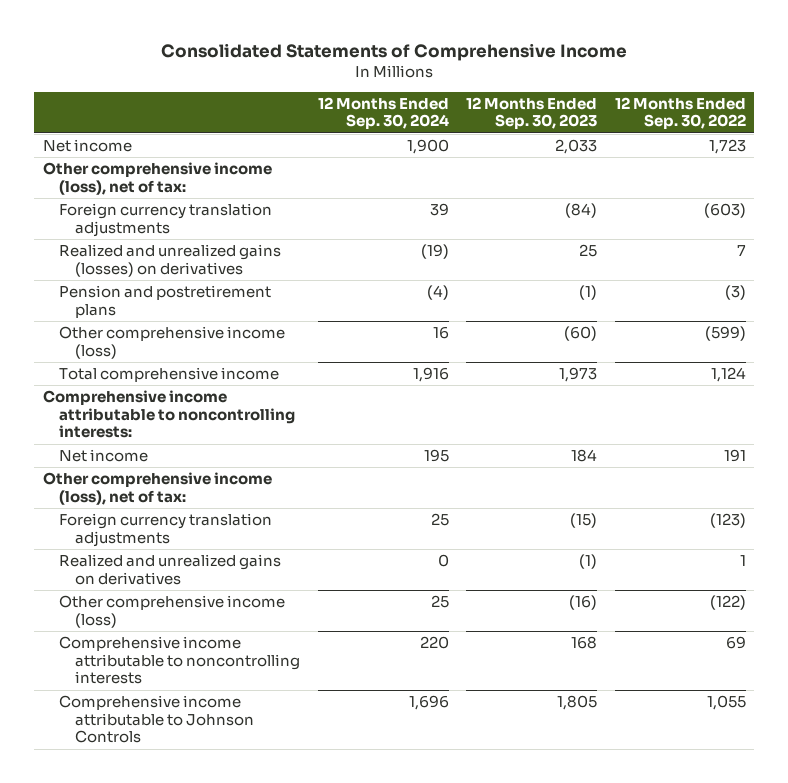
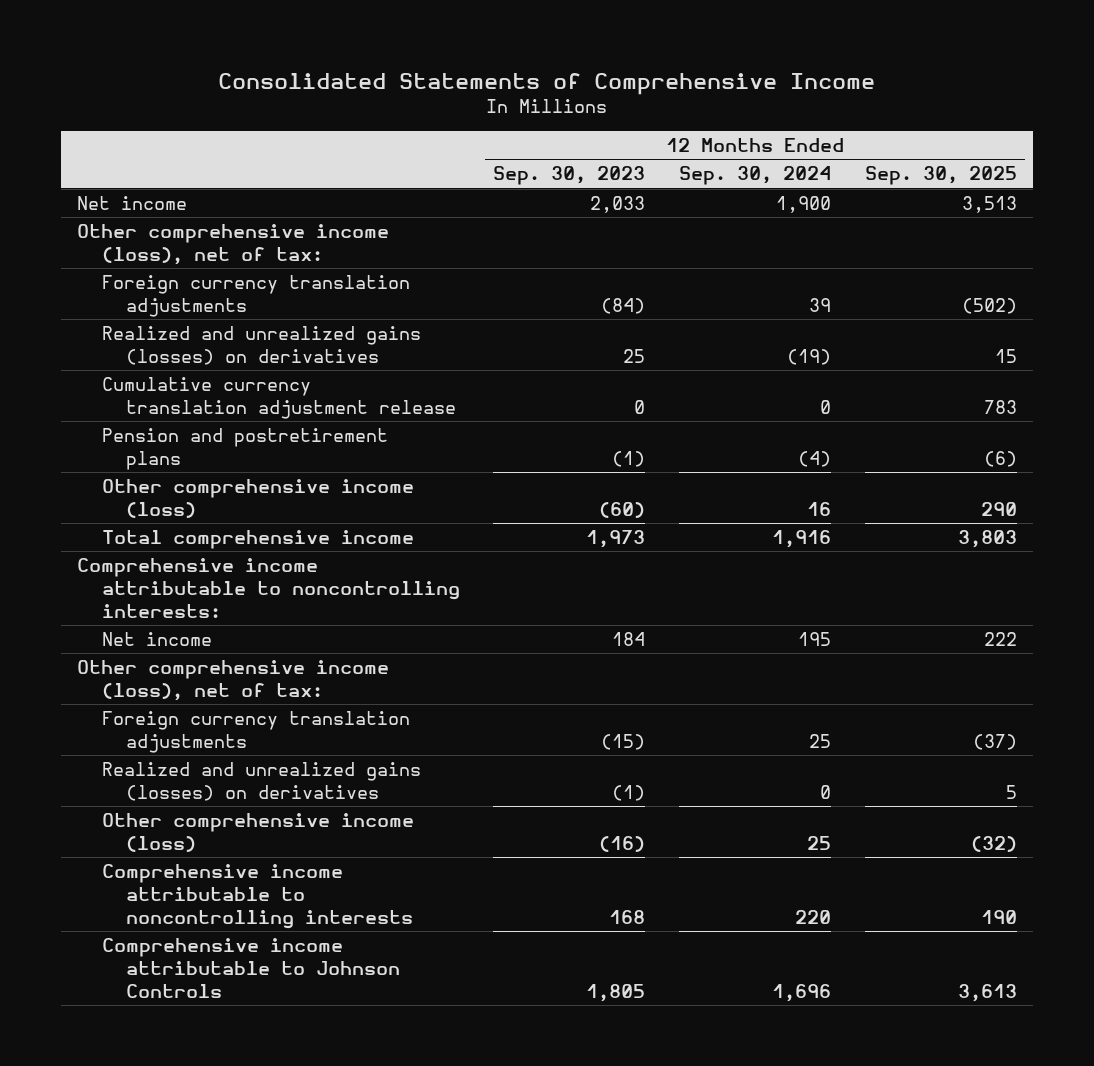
[614,96,746,130] 12 Months Ended Sep. 30, 2022 -> none
none -> [864,166,1017,186] Sep. 30, 2025
none -> [101,376,457,419] Cumulative currency translation adjustment release
[58,553,281,585] Realized and unrealized gains on derivatives -> [101,761,421,801] Realized and unrealized gains (losses) on derivatives

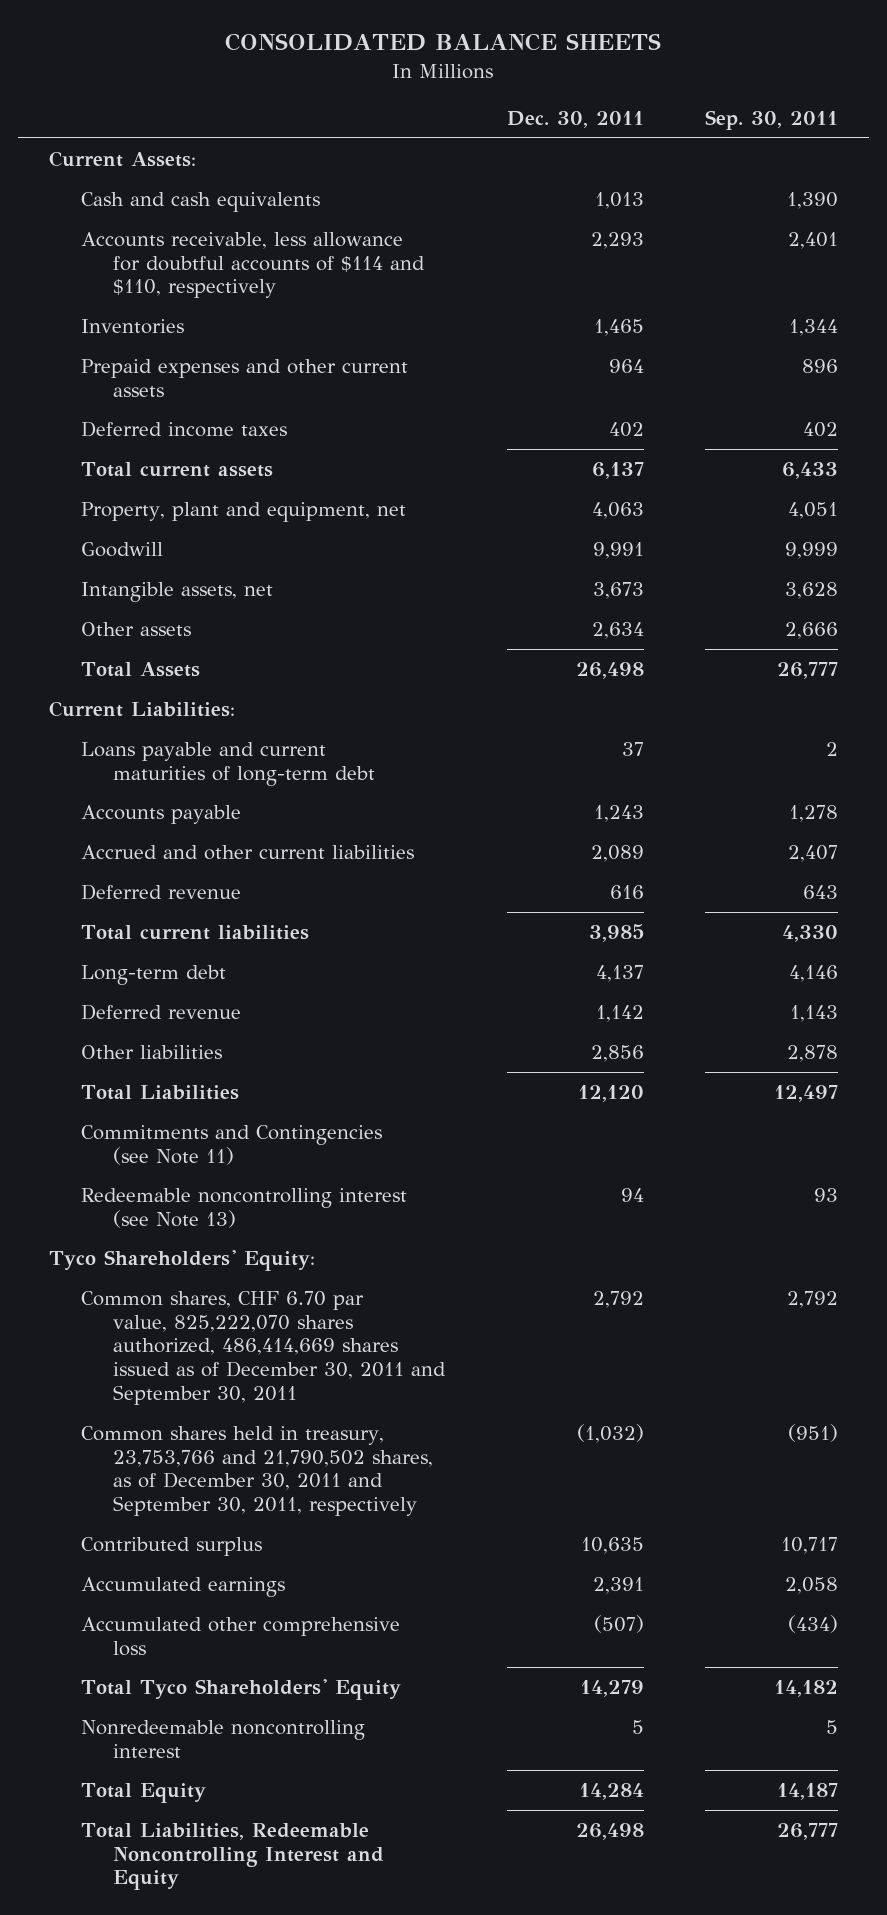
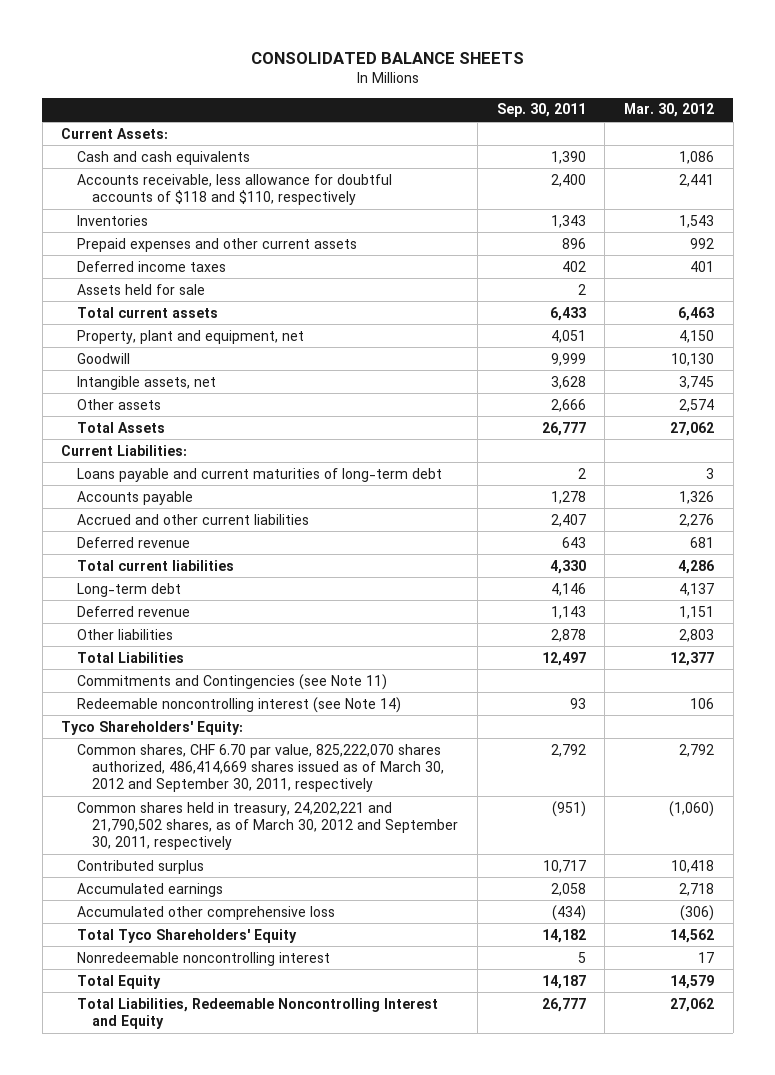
[506,111,644,129] Dec. 30, 2011 -> none
none -> [623,103,714,118] Mar. 30, 2012
[80,231,426,299] Accounts receivable, less allowance for doubtful accounts of $114 and $110, respectively -> [76,173,392,205] Accounts receivable, less allowance for doubtful accounts of $118 and $110, respectively
[788,231,839,249] 2,401 -> [550,173,586,187] 2,400
[789,318,839,336] 1,344 -> [550,214,586,228] 1,343
none -> [76,283,205,295] Assets held for sale
[80,1187,407,1228] Redeemable noncontrolling interest (see Note 13) -> [76,696,401,713] Redeemable noncontrolling interest (see Note 14)
[80,1290,447,1406] Common shares, CHF 6.70 par value, 825,222,070 shares authorized, 486,414,669 shares issued as of December 30, 2011 and September 30, 2011 -> [76,743,445,793] Common shares, CHF 6.70 par value, 825,222,070 shares authorized, 486,414,669 shares issued as of March 30, 2012 and September 30, 2011, respectively
[80,1425,434,1517] Common shares held in treasury, 23,753,766 and 21,790,502 shares, as of December 30, 2011 and September 30, 2011, respectively -> [76,801,459,851] Common shares held in treasury, 24,202,221 and 21,790,502 shares, as of March 30, 2012 and September 30, 2011, respectively

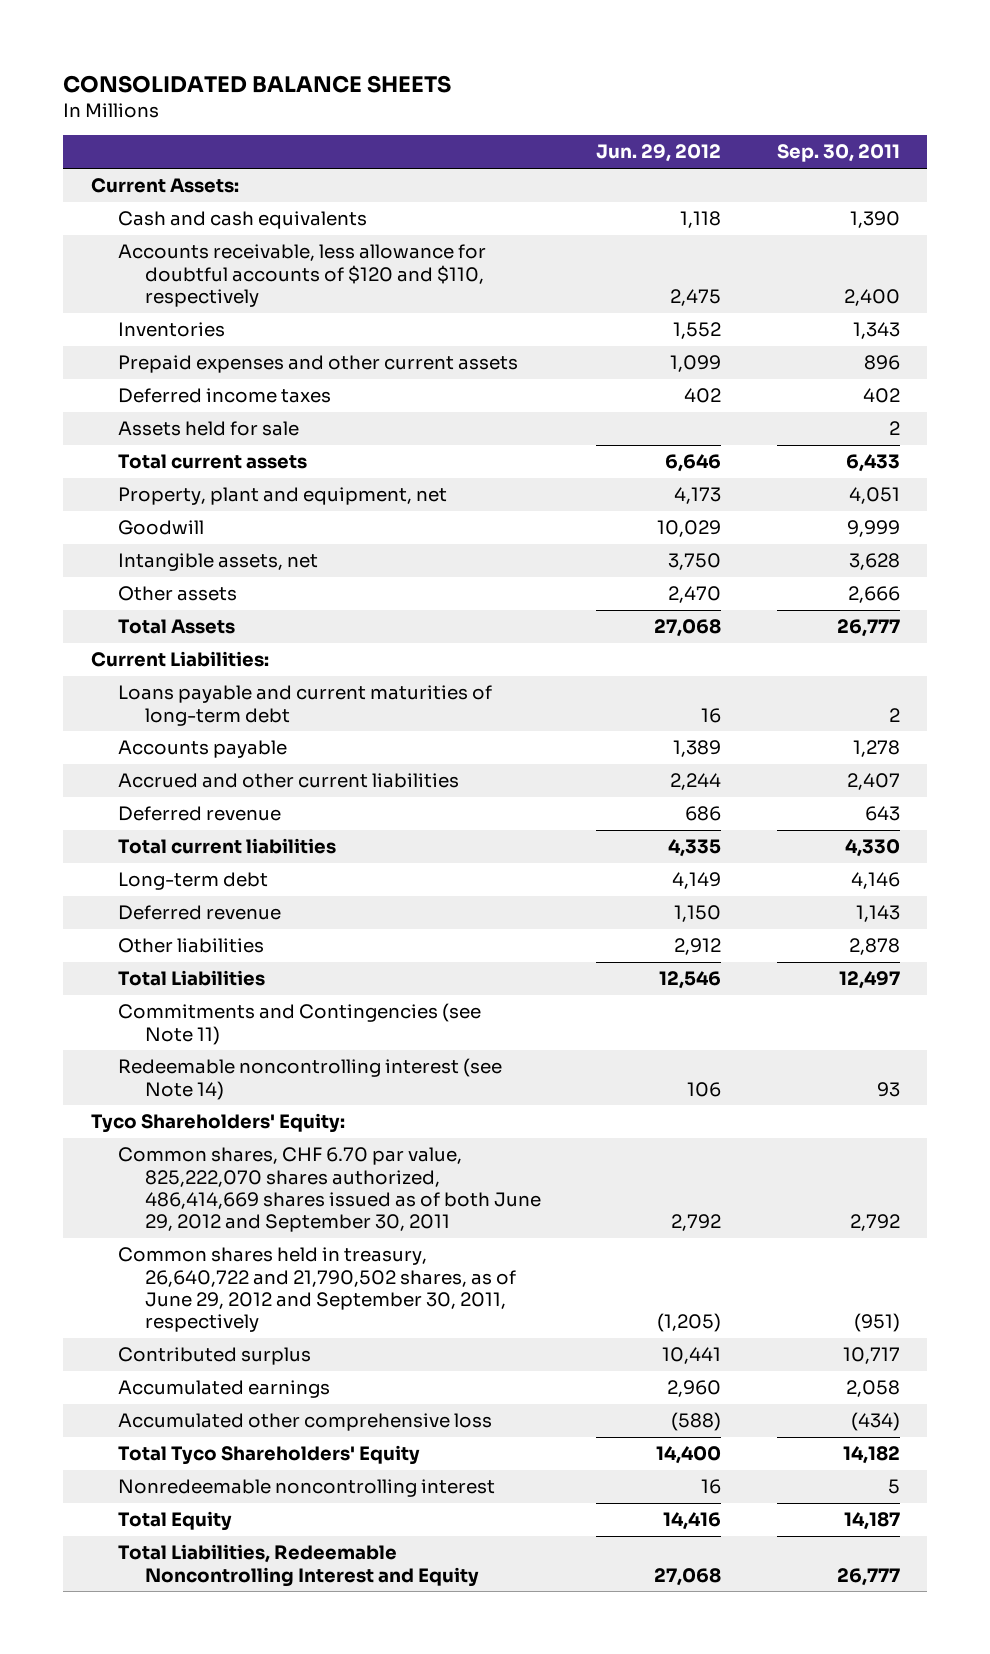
[623,103,714,118] Mar. 30, 2012 -> none
none -> [596,144,722,163] Jun. 29, 2012
[76,173,392,205] Accounts receivable, less allowance for doubtful accounts of $118 and $110, respectively -> [117,244,486,307] Accounts receivable, less allowance for doubtful accounts of $120 and $110, respectively
[76,743,445,793] Common shares, CHF 6.70 par value, 825,222,070 shares authorized, 486,414,669 shares issued as of March 30, 2012 and September 30, 2011, respectively -> [117,1147,541,1233] Common shares, CHF 6.70 par value, 825,222,070 shares authorized, 486,414,669 shares issued as of both June 29, 2012 and September 30, 2011
[76,801,459,851] Common shares held in treasury, 24,202,221 and 21,790,502 shares, as of March 30, 2012 and September 30, 2011, respectively -> [117,1247,516,1333] Common shares held in treasury, 26,640,722 and 21,790,502 shares, as of June 29, 2012 and September 30, 2011, respectively

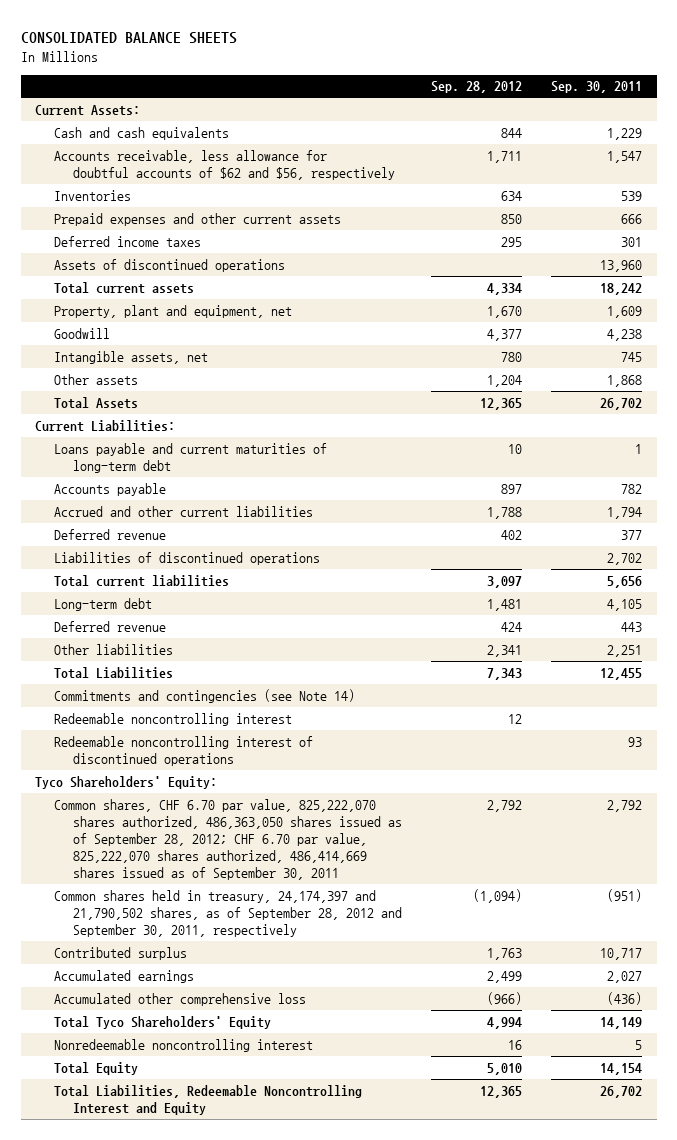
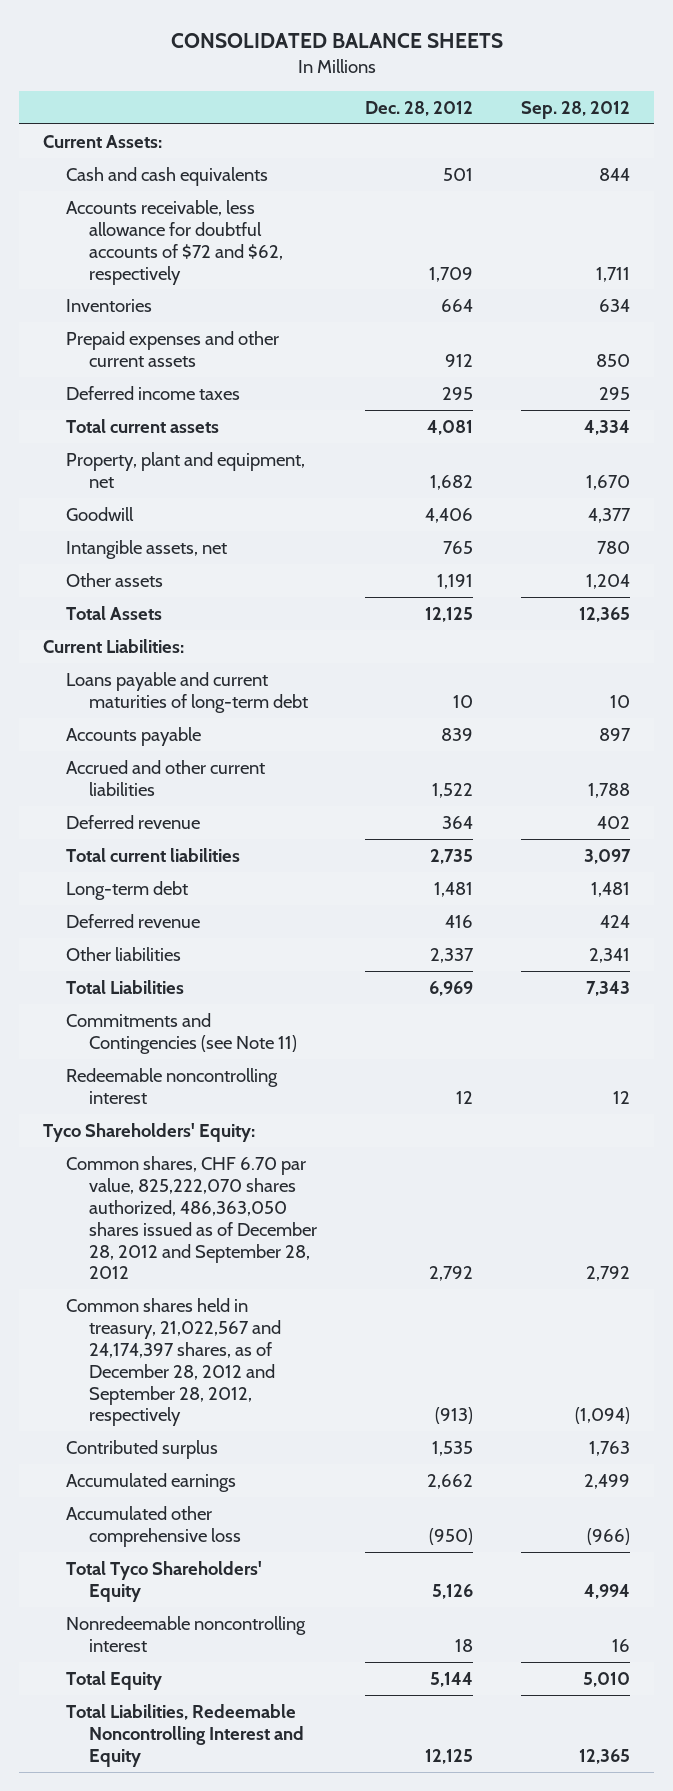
[550,81,642,94] Sep. 30, 2011 -> none
none -> [365,100,474,116] Dec. 28, 2012
[53,149,395,180] Accounts receivable, less allowance for doubtful accounts of $62 and $56, respectively -> [66,199,284,285] Accounts receivable, less allowance for doubtful accounts of $72 and $62, respectively
[53,258,285,272] Assets of discontinued operations -> none
[53,551,320,565] Liabilities of discontinued operations -> none
[53,688,355,703] Commitments and contingencies (see Note 14) -> [66,1012,298,1054] Commitments and Contingencies (see Note 11)
[53,735,313,766] Redeemable noncontrolling interest of discontinued operations -> none
[53,798,402,881] Common shares, CHF 6.70 par value, 825,222,070 shares authorized, 486,363,050 shares issued as of September 28, 2012; CHF 6.70 par value, 825,222,070 shares authorized, 486,414,669 shares issued as of September 30, 2011 -> [66,1155,318,1280] Common shares, CHF 6.70 par value, 825,222,070 shares authorized, 486,363,050 shares issued as of December 28, 2012 and September 28, 2012
[53,889,402,938] Common shares held in treasury, 24,174,397 and 21,790,502 shares, as of September 28, 2012 and September 30, 2011, respectively -> [66,1297,282,1427] Common shares held in treasury, 21,022,567 and 24,174,397 shares, as of December 28, 2012 and September 28, 2012, respectively

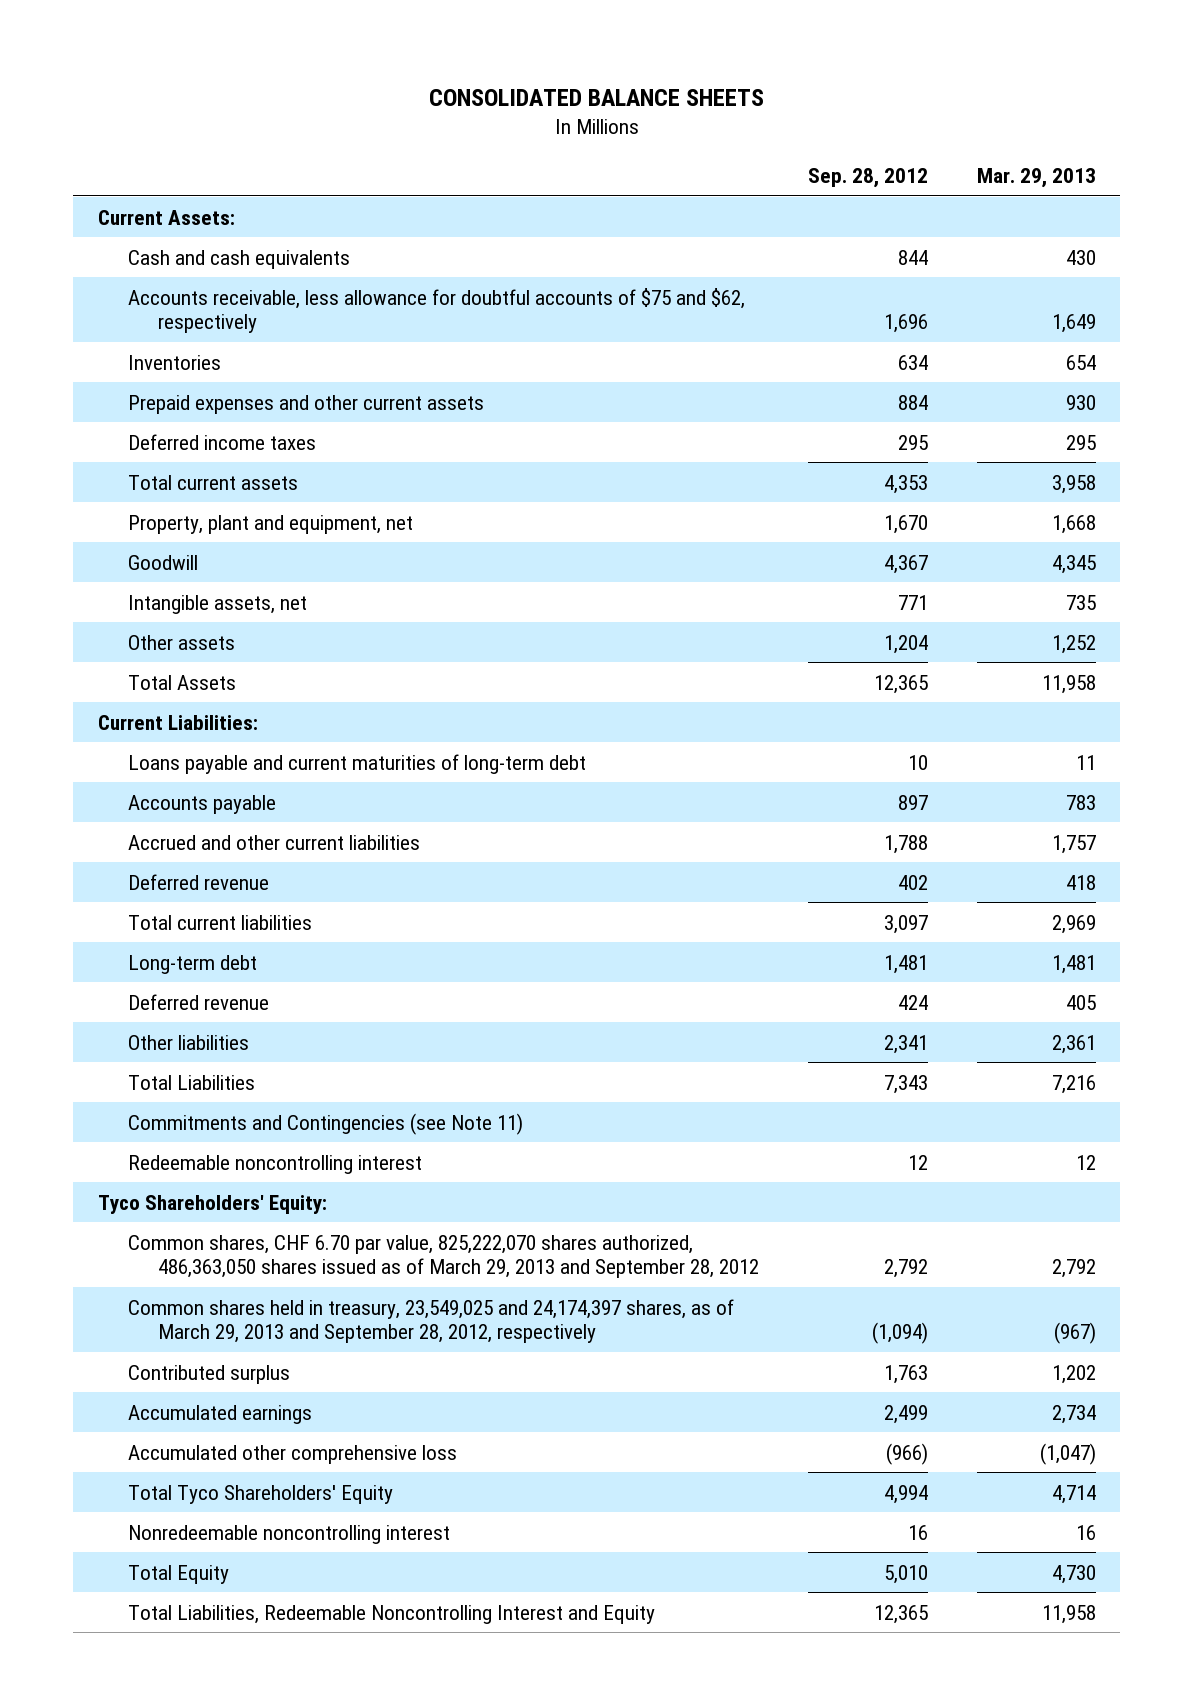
[365,100,474,116] Dec. 28, 2012 -> none
none -> [976,168,1096,189] Mar. 29, 2013
[66,199,284,285] Accounts receivable, less allowance for doubtful accounts of $72 and $62, respectively -> [127,287,745,333] Accounts receivable, less allowance for doubtful accounts of $75 and $62, respectively
[596,266,631,282] 1,711 -> [883,313,928,333] 1,696
[596,353,631,367] 850 -> [897,394,928,410] 884
[584,419,631,435] 4,334 -> [883,474,928,494] 4,353
[588,507,632,523] 4,377 -> [883,554,928,574] 4,367
[597,540,631,554] 780 -> [897,594,928,610] 771
[66,1155,318,1280] Common shares, CHF 6.70 par value, 825,222,070 shares authorized, 486,363,050 shares issued as of December 28, 2012 and September 28, 2012 -> [127,1234,759,1278] Common shares, CHF 6.70 par value, 825,222,070 shares authorized, 486,363,050 shares issued as of March 29, 2013 and September 28, 2012
[66,1297,282,1427] Common shares held in treasury, 21,022,567 and 24,174,397 shares, as of December 28, 2012 and September 28, 2012, respectively -> [127,1298,734,1343] Common shares held in treasury, 23,549,025 and 24,174,397 shares, as of March 29, 2013 and September 28, 2012, respectively

